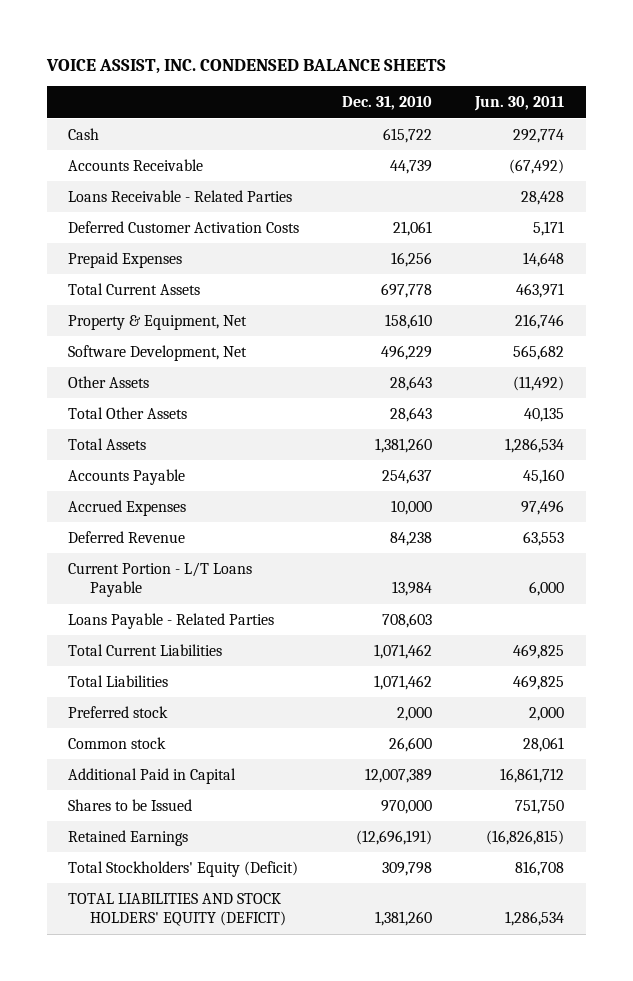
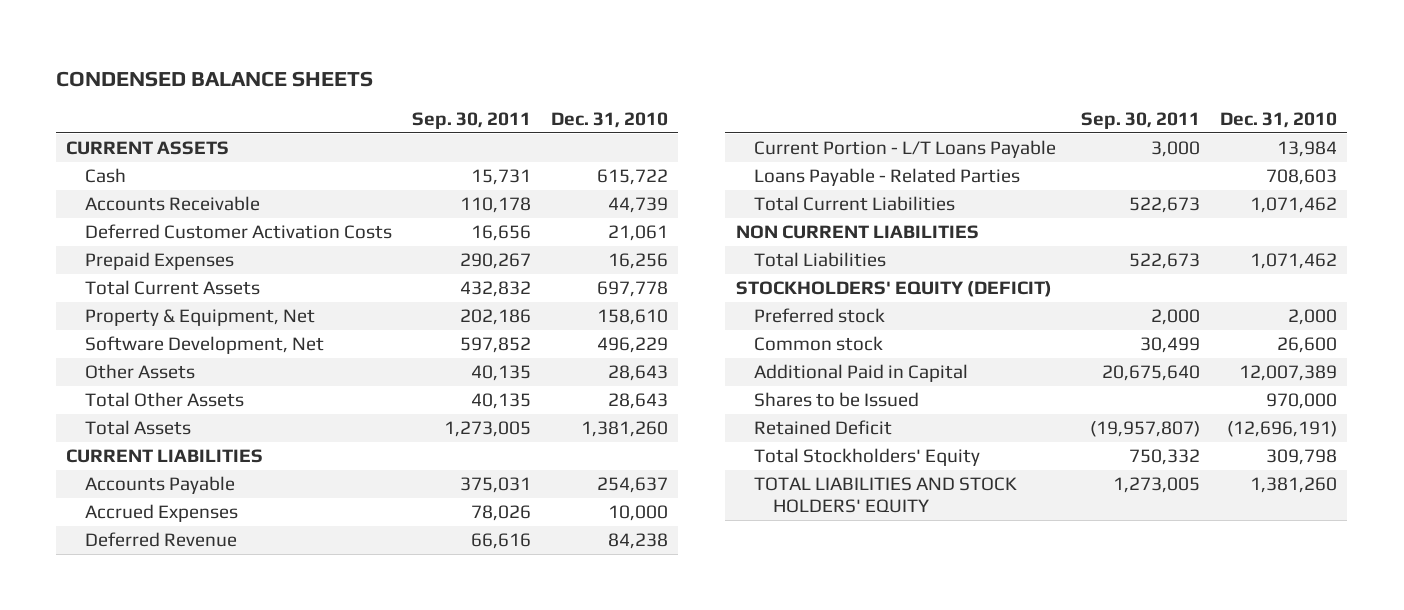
[45,58,446,74] VOICE ASSIST, INC. CONDENSED BALANCE SHEETS -> [56,70,374,87] CONDENSED BALANCE SHEETS
[474,96,565,112] Jun. 30, 2011 -> none
none -> [412,111,532,129] Sep. 30, 2011
none -> [66,141,230,156] CURRENT ASSETS
[68,190,293,203] Loans Receivable - Related Parties -> none
none -> [66,449,264,464] CURRENT LIABILITIES
none -> [735,225,979,240] NON CURRENT LIABILITIES
none -> [735,281,1052,298] STOCKHOLDERS' EQUITY (DEFICIT)
[68,830,189,847] Retained Earnings -> [754,420,893,436] Retained Deficit
[68,861,299,878] Total Stockholders' Equity (Deficit) -> [754,448,981,467] Total Stockholders' Equity
[68,893,287,927] TOTAL LIABILITIES AND STOCK HOLDERS' EQUITY (DEFICIT) -> [754,477,1018,514] TOTAL LIABILITIES AND STOCK HOLDERS' EQUITY

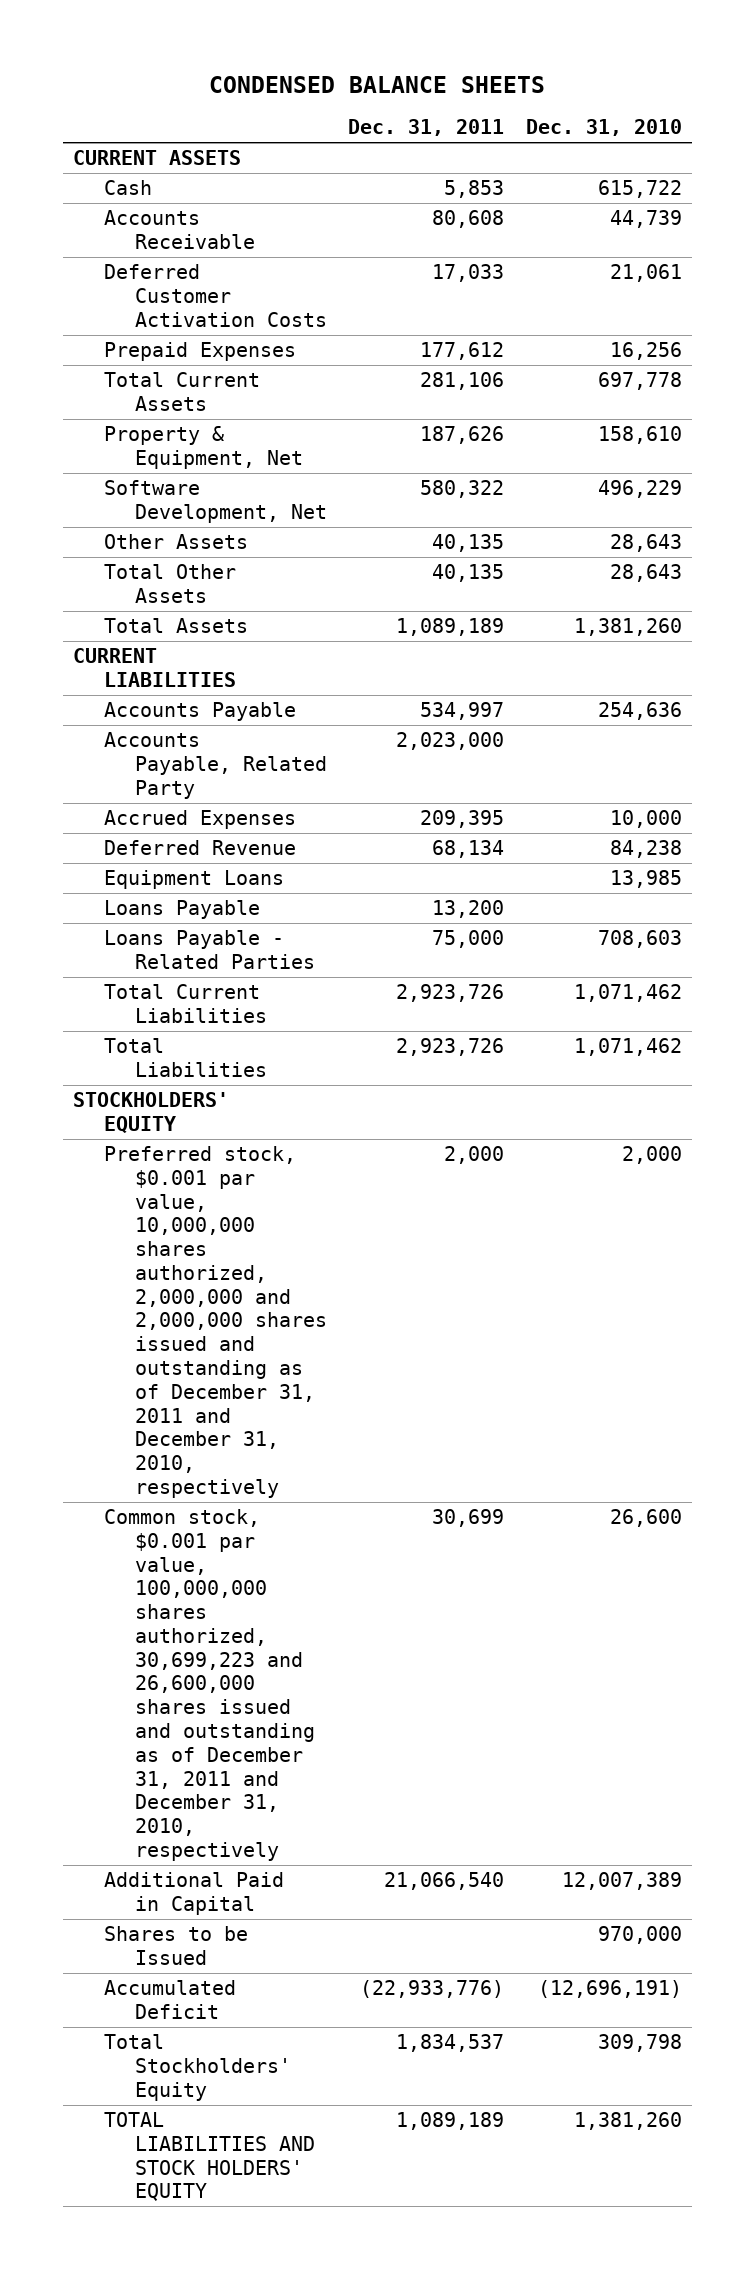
[412,111,532,129] Sep. 30, 2011 -> none
none -> [348,119,505,137] Dec. 31, 2011
[597,477,669,494] 254,637 -> [597,702,682,721] 254,636
none -> [104,732,327,799] Accounts Payable, Related Party
[754,140,1057,159] Current Portion - L/T Loans Payable -> none
none -> [104,870,285,890] Equipment Loans
none -> [104,900,261,920] Loans Payable
[735,225,979,240] NON CURRENT LIABILITIES -> none
[735,281,1052,298] STOCKHOLDERS' EQUITY (DEFICIT) -> [73,1092,230,1133] STOCKHOLDERS' EQUITY
[754,308,886,324] Preferred stock -> [104,1146,327,1498] Preferred stock, $0.001 par value, 10,000,000 shares authorized, 2,000,000 and 2,000,000 shares issued and outstanding as of December 31, 2011 and December 31, 2010, respectively
[754,336,884,352] Common stock -> [104,1509,315,1861] Common stock, $0.001 par value, 100,000,000 shares authorized, 30,699,223 and 26,600,000 shares issued and outstanding as of December 31, 2011 and December 31, 2010, respectively
[754,420,893,436] Retained Deficit -> [104,1980,237,2019] Accumulated Deficit

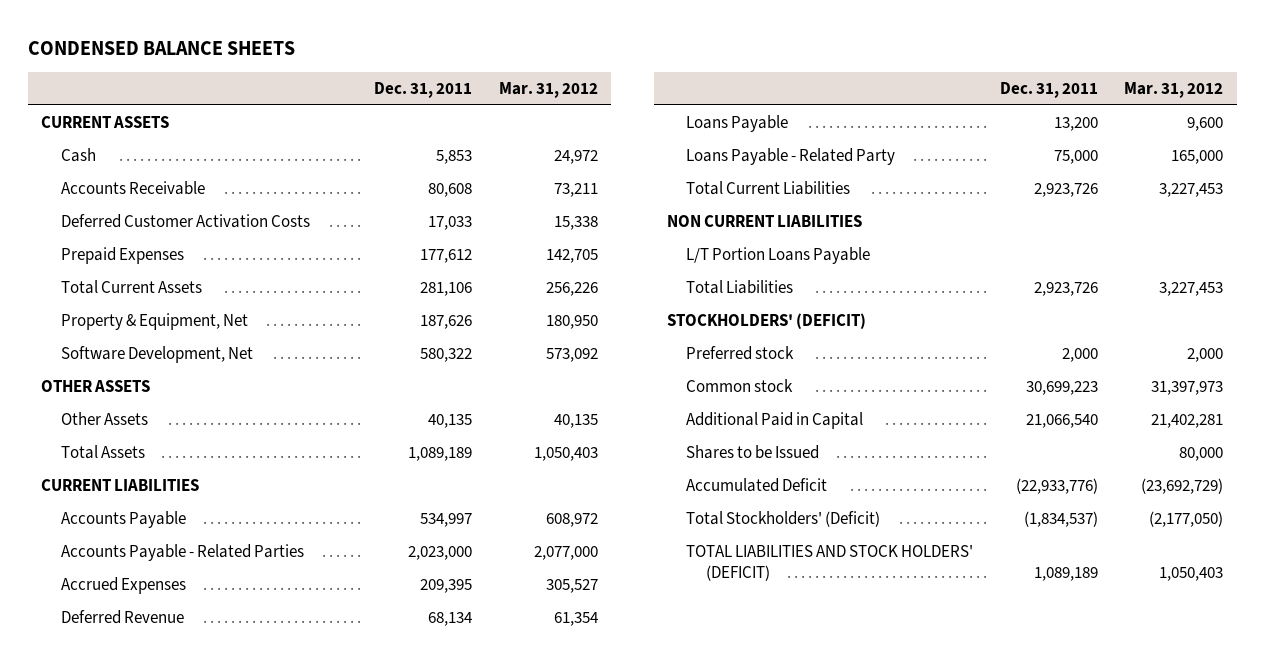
[525,119,682,137] Dec. 31, 2010 -> none
none -> [498,82,598,99] Mar. 31, 2012
none -> [41,380,151,393] OTHER ASSETS
[104,564,237,603] Total Other Assets -> none
[104,732,327,799] Accounts Payable, Related Party -> [60,544,304,562] Accounts Payable - Related Parties
[104,870,285,890] Equipment Loans -> none
[104,930,315,969] Loans Payable - Related Parties -> [686,148,896,166] Loans Payable - Related Party
none -> [667,215,863,228] NON CURRENT LIABILITIES
none -> [686,247,871,265] L/T Portion Loans Payable
[73,1092,230,1133] STOCKHOLDERS' EQUITY -> none
[104,1509,315,1861] Common stock, $0.001 par value, 100,000,000 shares authorized, 30,699,223 and 26,600,000 shares issued and outstanding as of December 31, 2011 and December 31, 2010, respectively -> none
none -> [667,313,867,330] STOCKHOLDERS' (DEFICIT)
[104,1146,327,1498] Preferred stock, $0.001 par value, 10,000,000 shares authorized, 2,000,000 and 2,000,000 shares issued and outstanding as of December 31, 2011 and December 31, 2010, respectively -> [686,346,795,361] Preferred stock
none -> [686,379,794,393] Common stock
[104,2034,291,2101] Total Stockholders' Equity -> [686,511,881,528] Total Stockholders' (Deficit)
[396,2034,505,2053] 1,834,537 -> [1023,511,1098,528] (1,834,537)
[104,2112,315,2202] TOTAL LIABILITIES AND STOCK HOLDERS' EQUITY -> [686,545,974,582] TOTAL LIABILITIES AND STOCK HOLDERS' (DEFICIT)

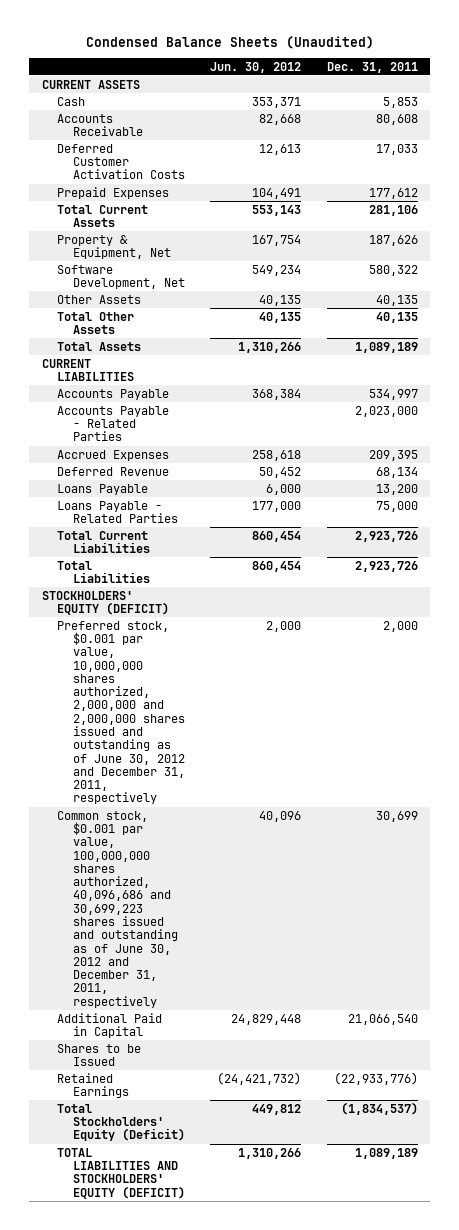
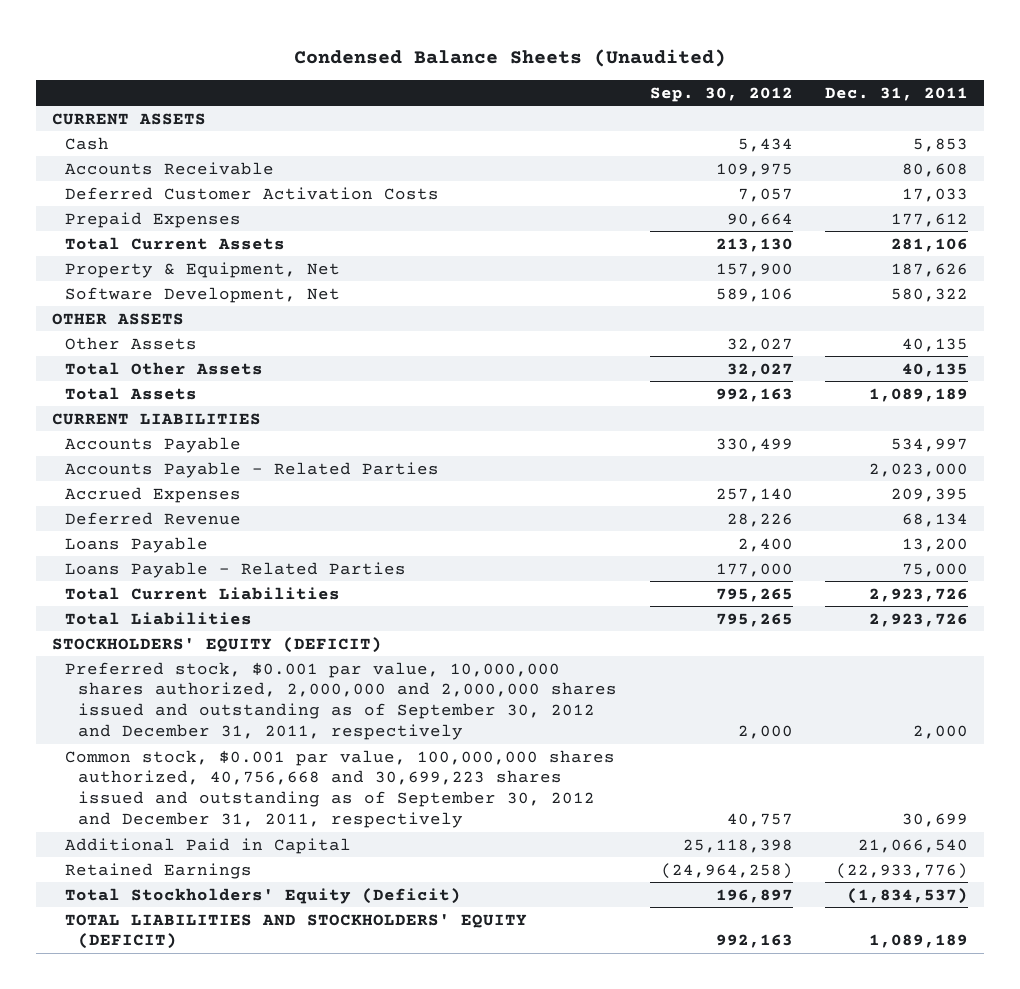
[210,61,302,73] Jun. 30, 2012 -> none
none -> [649,86,793,102] Sep. 30, 2012
none -> [52,312,185,325] OTHER ASSETS
[57,620,186,805] Preferred stock, $0.001 par value, 10,000,000 shares authorized, 2,000,000 and 2,000,000 shares issued and outstanding as of June 30, 2012 and December 31, 2011, respectively -> [65,661,618,741] Preferred stock, $0.001 par value, 10,000,000 shares authorized, 2,000,000 and 2,000,000 shares issued and outstanding as of September 30, 2012 and December 31, 2011, respectively
[57,810,179,1008] Common stock, $0.001 par value, 100,000,000 shares authorized, 40,096,686 and 30,699,223 shares issued and outstanding as of June 30, 2012 and December 31, 2011, respectively -> [65,749,616,829] Common stock, $0.001 par value, 100,000,000 shares authorized, 40,756,668 and 30,699,223 shares issued and outstanding as of September 30, 2012 and December 31, 2011, respectively
[57,1043,142,1066] Shares to be Issued -> none

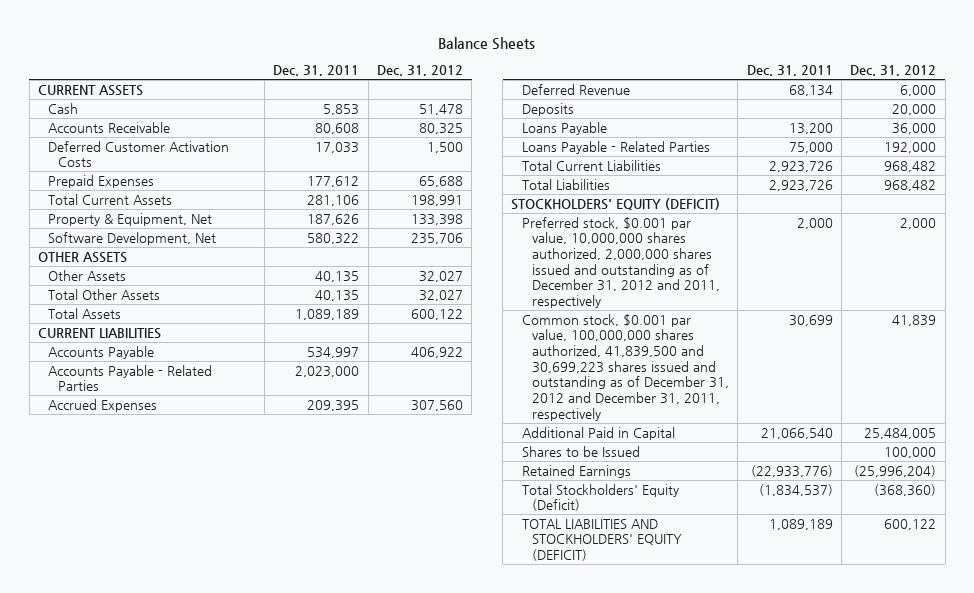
[294,48,727,67] Condensed Balance Sheets (Unaudited) -> [438,37,536,51] Balance Sheets
[649,86,793,102] Sep. 30, 2012 -> none
none -> [376,65,463,77] Dec. 31, 2012
none -> [521,102,574,116] Deposits
[65,661,618,741] Preferred stock, $0.001 par value, 10,000,000 shares authorized, 2,000,000 and 2,000,000 shares issued and outstanding as of September 30, 2012 and December 31, 2011, respectively -> [521,216,720,309] Preferred stock, $0.001 par value, 10,000,000 shares authorized, 2,000,000 shares issued and outstanding as of December 31, 2012 and 2011, respectively
[65,749,616,829] Common stock, $0.001 par value, 100,000,000 shares authorized, 40,756,668 and 30,699,223 shares issued and outstanding as of September 30, 2012 and December 31, 2011, respectively -> [521,313,729,421] Common stock, $0.001 par value, 100,000,000 shares authorized, 41,839,500 and 30,699,223 shares issued and outstanding as of December 31, 2012 and December 31, 2011, respectively
none -> [521,445,640,457] Shares to be Issued

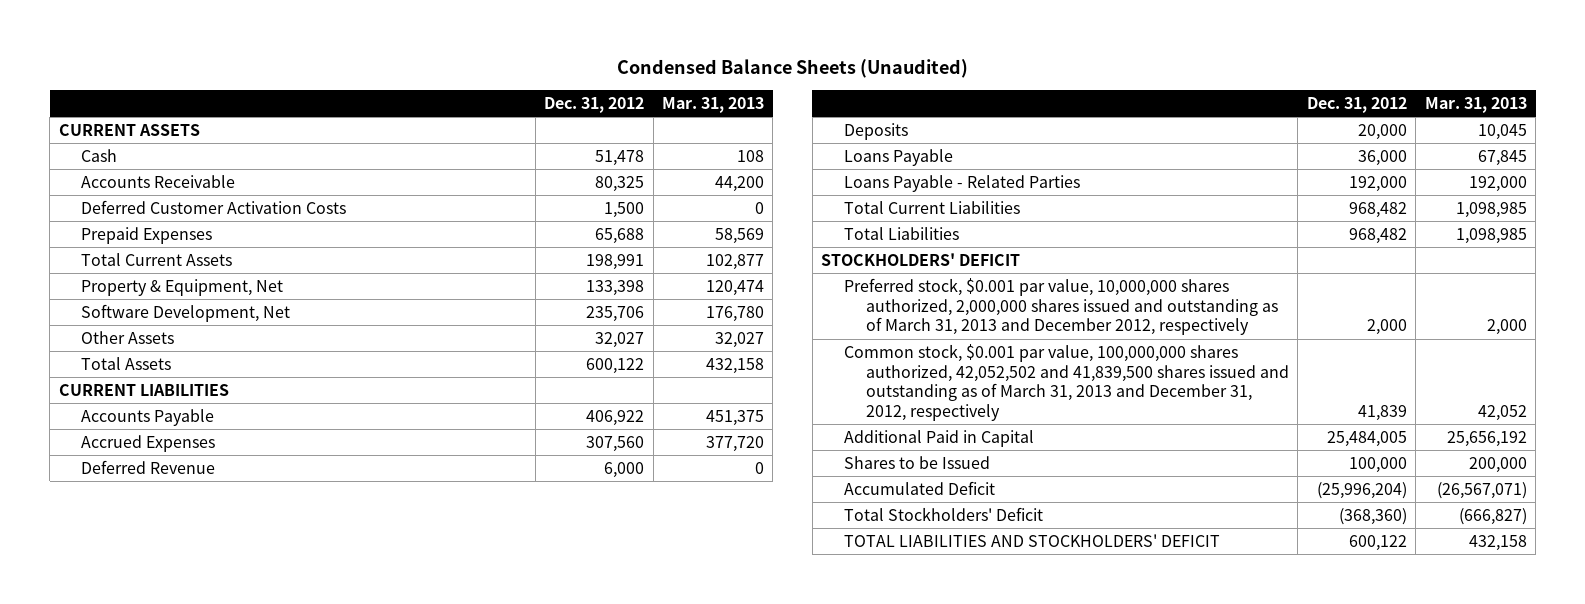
[438,37,536,51] Balance Sheets -> [616,59,968,79] Condensed Balance Sheets (Unaudited)
[273,65,360,77] Dec. 31, 2011 -> none
none -> [662,97,765,114] Mar. 31, 2013
[38,251,128,263] OTHER ASSETS -> none
[48,288,161,300] Total Other Assets -> none
[48,364,213,392] Accounts Payable - Related Parties -> none
[511,197,721,210] STOCKHOLDERS' EQUITY (DEFICIT) -> [821,252,1021,266] STOCKHOLDERS' DEFICIT
[521,216,720,309] Preferred stock, $0.001 par value, 10,000,000 shares authorized, 2,000,000 shares issued and outstanding as of December 31, 2012 and 2011, respectively -> [843,277,1278,336] Preferred stock, $0.001 par value, 10,000,000 shares authorized, 2,000,000 shares issued and outstanding as of March 31, 2013 and December 2012, respectively
[521,313,729,421] Common stock, $0.001 par value, 100,000,000 shares authorized, 41,839,500 and 30,699,223 shares issued and outstanding as of December 31, 2012 and December 31, 2011, respectively -> [843,343,1289,422] Common stock, $0.001 par value, 100,000,000 shares authorized, 42,052,502 and 41,839,500 shares issued and outstanding as of March 31, 2013 and December 31, 2012, respectively
[521,464,631,478] Retained Earnings -> [843,480,995,495] Accumulated Deficit
[521,483,679,512] Total Stockholders' Equity (Deficit) -> [843,506,1043,521] Total Stockholders' Deficit
[521,518,682,562] TOTAL LIABILITIES AND STOCKHOLDERS' EQUITY (DEFICIT) -> [843,533,1220,547] TOTAL LIABILITIES AND STOCKHOLDERS' DEFICIT

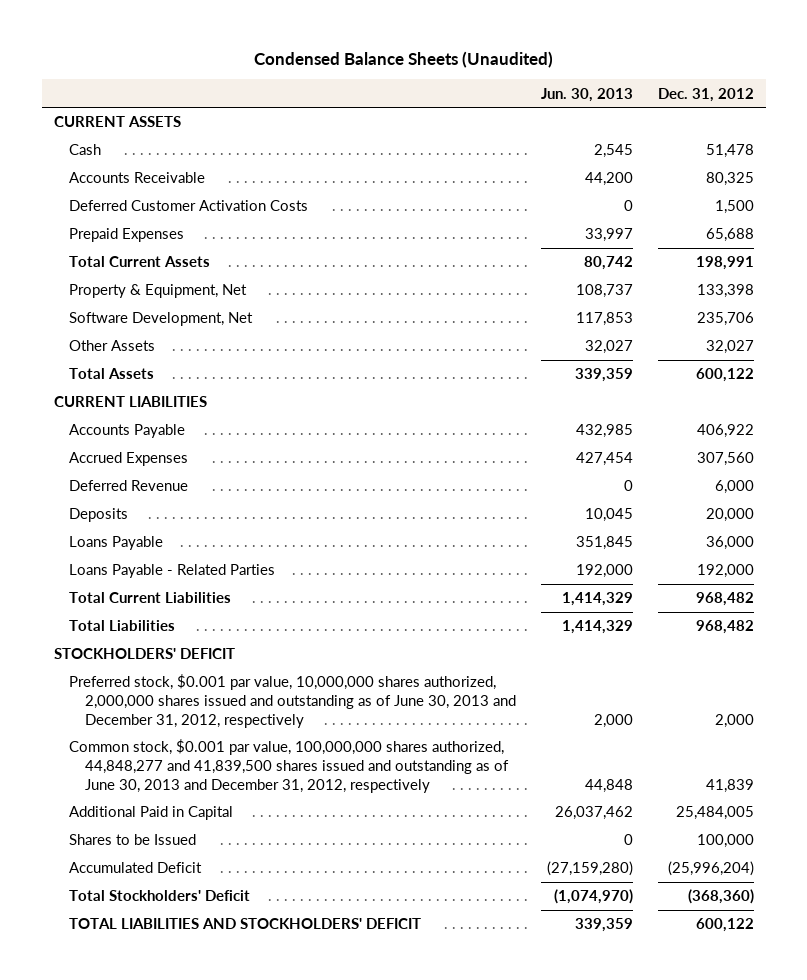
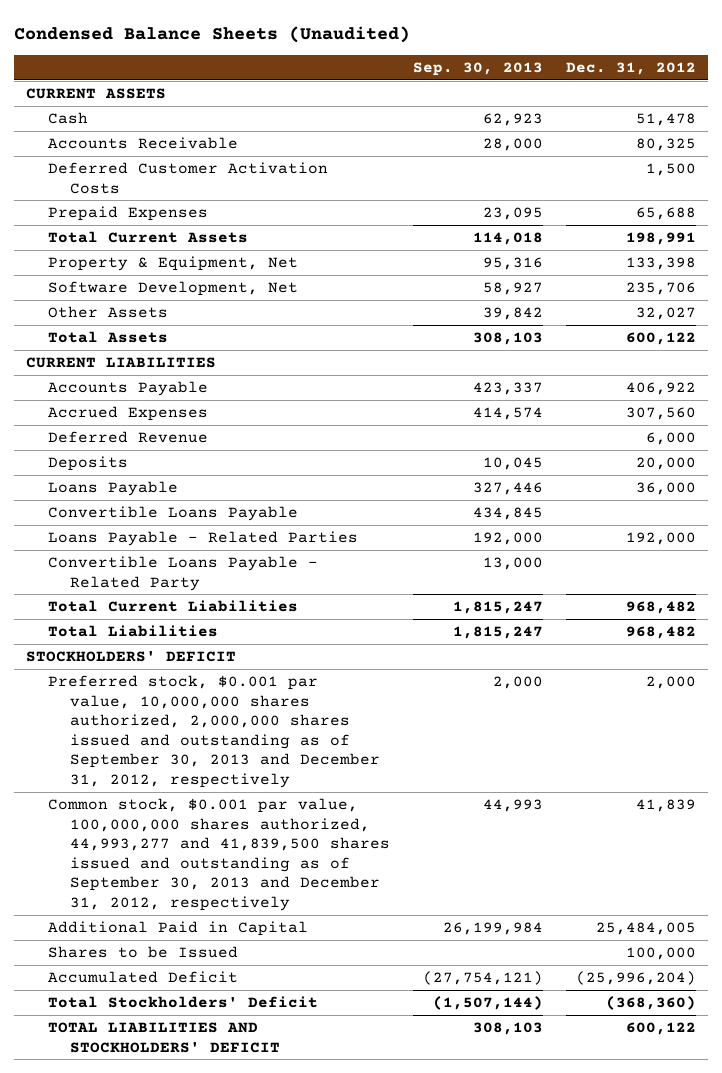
[540,87,633,102] Jun. 30, 2013 -> none
none -> [413,61,544,76] Sep. 30, 2013
none -> [48,505,299,521] Convertible Loans Payable
none -> [48,555,319,591] Convertible Loans Payable - Related Party
[69,674,517,728] Preferred stock, $0.001 par value, 10,000,000 shares authorized, 2,000,000 shares issued and outstanding as of June 30, 2013 and December 31, 2012, respectively -> [48,674,381,789] Preferred stock, $0.001 par value, 10,000,000 shares authorized, 2,000,000 shares issued and outstanding as of September 30, 2013 and December 31, 2012, respectively
[69,739,510,793] Common stock, $0.001 par value, 100,000,000 shares authorized, 44,848,277 and 41,839,500 shares issued and outstanding as of June 30, 2013 and December 31, 2012, respectively -> [48,797,391,912] Common stock, $0.001 par value, 100,000,000 shares authorized, 44,993,277 and 41,839,500 shares issued and outstanding as of September 30, 2013 and December 31, 2012, respectively

